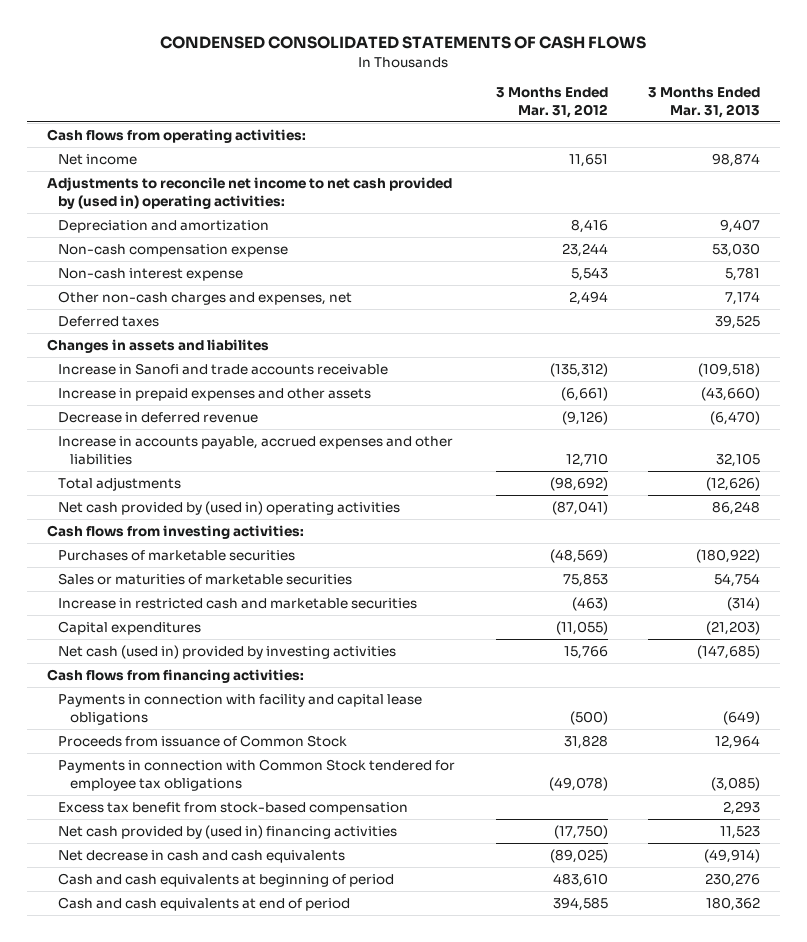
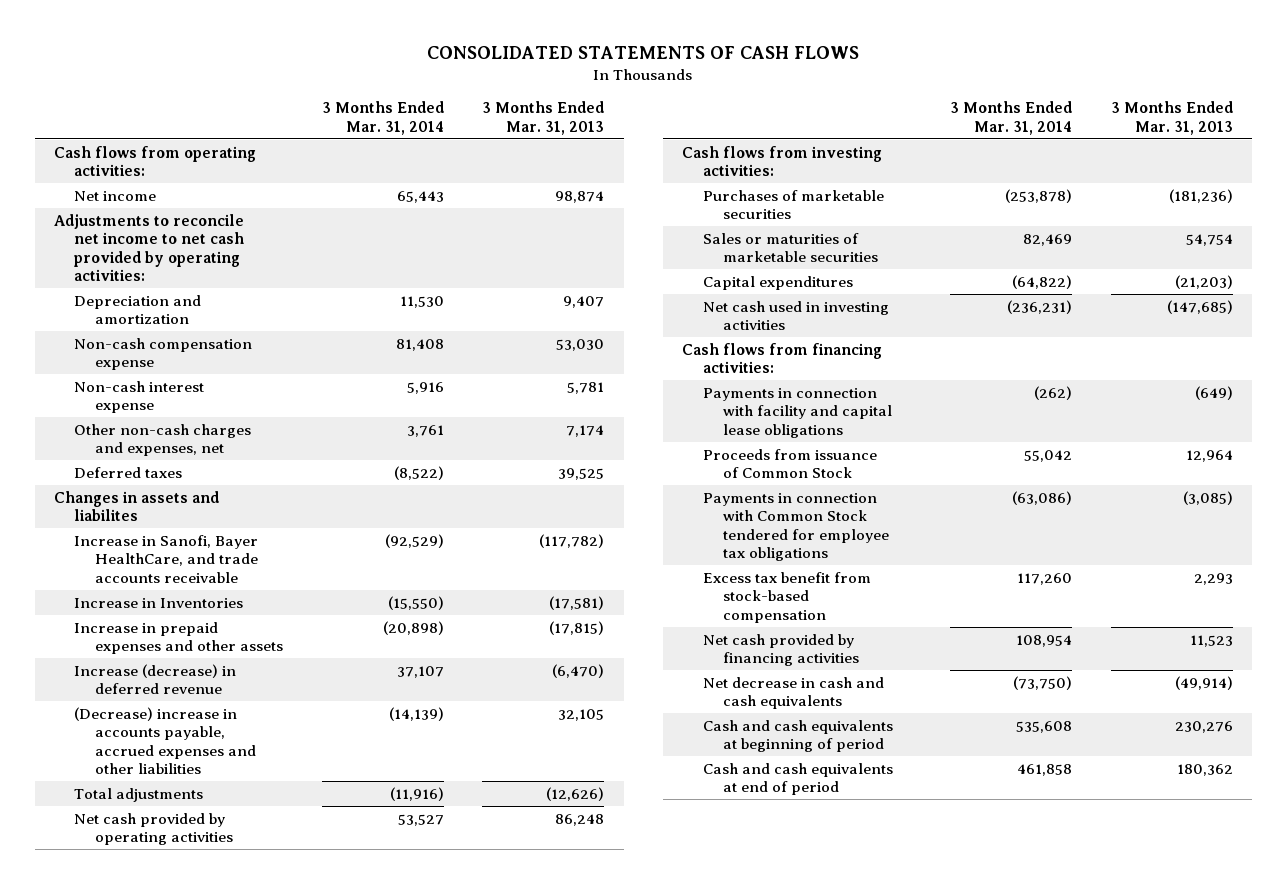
[160,36,647,50] CONDENSED CONSOLIDATED STATEMENTS OF CASH FLOWS -> [427,45,860,59] CONSOLIDATED STATEMENTS OF CASH FLOWS
[495,87,608,119] 3 Months Ended Mar. 31, 2012 -> none
none -> [321,101,444,135] 3 Months Ended Mar. 31, 2014
[47,176,453,209] Adjustments to reconcile net income to net cash provided by (used in) operating activities: -> [53,213,245,282] Adjustments to reconcile net income to net cash provided by operating activities:
[58,362,389,375] Increase in Sanofi and trade accounts receivable -> [74,534,259,583] Increase in Sanofi, Bayer HealthCare, and trade accounts receivable
[697,362,760,377] (109,518) -> [539,533,605,548] (117,782)
none -> [74,597,244,608] Increase in Inventories
[700,386,760,401] (43,660) -> [549,620,605,635] (17,815)
[58,411,259,423] Decrease in deferred revenue -> [74,663,237,695] Increase (decrease) in deferred revenue
[58,435,454,465] Increase in accounts payable, accrued expenses and other liabilities -> [74,706,256,775] (Decrease) increase in accounts payable, accrued expenses and other liabilities
[58,500,401,515] Net cash provided by (used in) operating activities -> [74,812,233,846] Net cash provided by operating activities
[695,548,760,563] (180,922) -> [1168,188,1233,203] (181,236)
[58,597,418,609] Increase in restricted cash and marketable securities -> none
[58,644,397,659] Net cash (used in) provided by investing activities -> [702,300,889,331] Net cash used in investing activities
[58,824,398,839] Net cash provided by (used in) financing activities -> [702,633,860,667] Net cash provided by financing activities

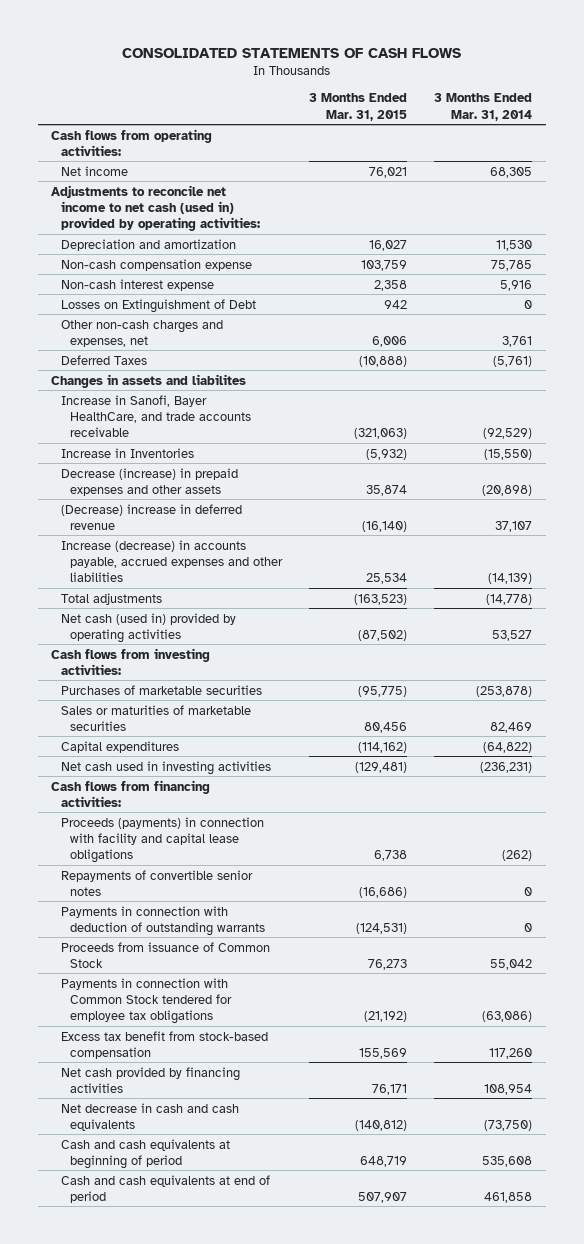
[482,101,605,135] 3 Months Ended Mar. 31, 2013 -> none
none -> [309,93,408,121] 3 Months Ended Mar. 31, 2015
[396,190,444,203] 65,443 -> [490,166,533,178] 68,305
[53,213,245,282] Adjustments to reconcile net income to net cash provided by operating activities: -> [51,184,260,231] Adjustments to reconcile net income to net cash (used in) provided by operating activities:
[395,338,444,351] 81,408 -> [491,259,533,271] 75,785
none -> [60,298,256,313] Losses on Extinguishment of Debt
[74,466,183,478] Deferred taxes -> [60,354,147,365] Deferred Taxes
[393,465,444,480] (8,522) -> [493,355,533,367] (5,761)
[74,621,283,655] Increase in prepaid expenses and other assets -> [60,467,238,496] Decrease (increase) in prepaid expenses and other assets
[74,663,237,695] Increase (decrease) in deferred revenue -> [60,503,242,530] (Decrease) increase in deferred revenue
[74,706,256,775] (Decrease) increase in accounts payable, accrued expenses and other liabilities -> [60,539,284,582] Increase (decrease) in accounts payable, accrued expenses and other liabilities
[389,786,444,801] (11,916) -> [486,593,533,605] (14,778)
[74,812,233,846] Net cash provided by operating activities -> [60,612,236,643] Net cash (used in) provided by operating activities
[702,387,893,438] Payments in connection with facility and capital lease obligations -> [60,816,264,863] Proceeds (payments) in connection with facility and capital lease obligations
none -> [60,869,253,896] Repayments of convertible senior notes
none -> [60,905,266,936] Payments in connection with deduction of outstanding warrants

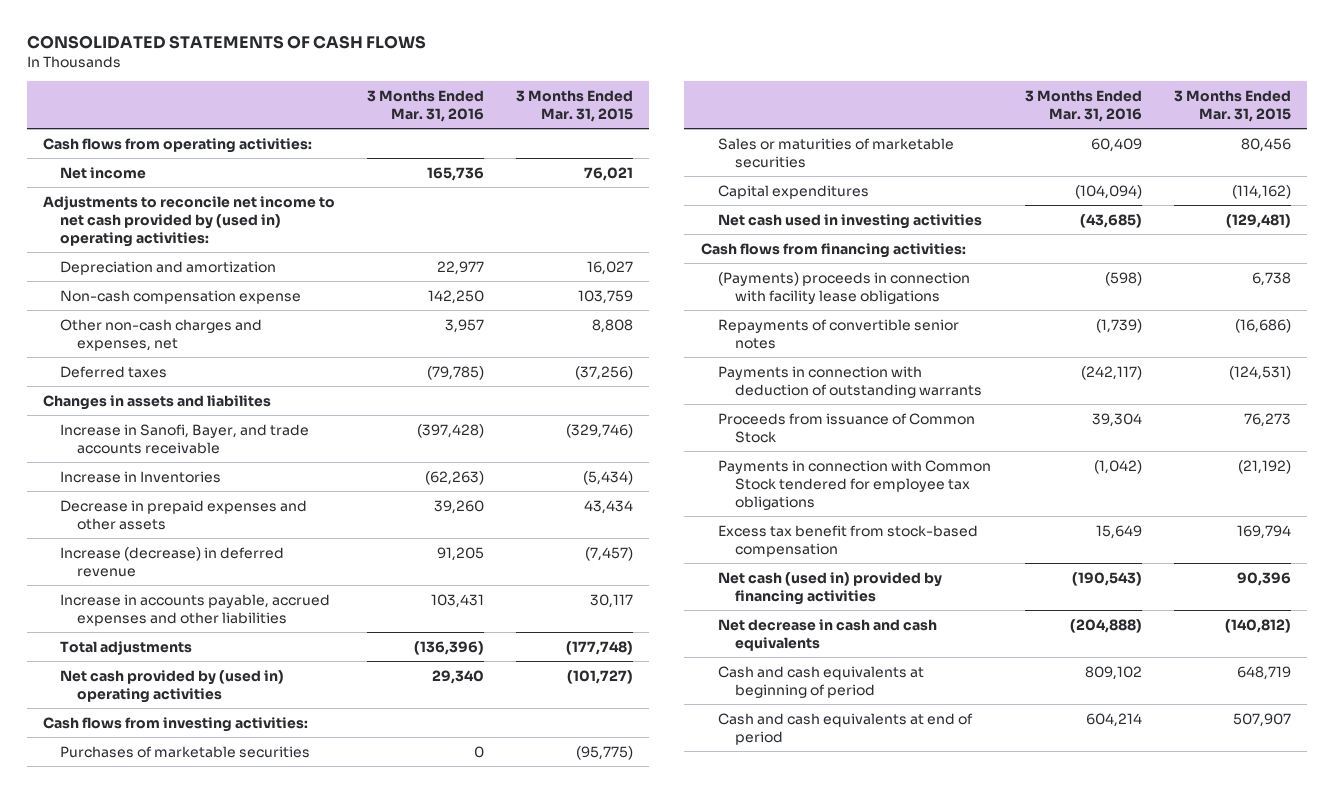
[434,93,533,121] 3 Months Ended Mar. 31, 2014 -> none
none -> [366,89,484,123] 3 Months Ended Mar. 31, 2016
[51,184,260,231] Adjustments to reconcile net income to net cash (used in) provided by operating activities: -> [42,195,335,247] Adjustments to reconcile net income to net cash provided by (used in) operating activities:
[60,278,214,291] Non-cash interest expense -> none
[60,298,256,313] Losses on Extinguishment of Debt -> none
[372,335,408,347] 6,006 -> [592,318,634,333] 8,808
[60,354,147,365] Deferred Taxes -> [59,365,167,378] Deferred taxes
[359,355,408,367] (10,888) -> [575,365,634,380] (37,256)
[60,394,252,437] Increase in Sanofi, Bayer HealthCare, and trade accounts receivable -> [59,423,309,454] Increase in Sanofi, Bayer, and trade accounts receivable
[354,427,408,439] (321,063) -> [566,423,634,438] (329,746)
[366,448,408,460] (5,932) -> [583,470,634,485] (5,434)
[60,467,238,496] Decrease (increase) in prepaid expenses and other assets -> [59,499,307,530] Decrease in prepaid expenses and other assets
[366,484,408,496] 35,874 -> [584,499,634,514] 43,434
[60,503,242,530] (Decrease) increase in deferred revenue -> [59,546,284,577] Increase (decrease) in deferred revenue
[362,520,408,532] (16,140) -> [585,546,634,561] (7,457)
[60,539,284,582] Increase (decrease) in accounts payable, accrued expenses and other liabilities -> [59,593,330,626] Increase in accounts payable, accrued expenses and other liabilities
[366,572,408,584] 25,534 -> [590,593,634,608] 30,117
[354,593,408,605] (163,523) -> [566,640,634,655] (177,748)
[60,612,236,643] Net cash (used in) provided by operating activities -> [59,669,284,703] Net cash provided by (used in) operating activities
[358,629,408,641] (87,502) -> [567,669,634,684] (101,727)
[60,816,264,863] Proceeds (payments) in connection with facility and capital lease obligations -> [717,271,970,304] (Payments) proceeds in connection with facility lease obligations
[359,1047,408,1059] 155,569 -> [1237,524,1292,539] 169,794
[60,1066,240,1093] Net cash provided by financing activities -> [717,571,942,605] Net cash (used in) provided by financing activities
[372,1083,408,1095] 76,171 -> [1237,571,1292,586] 90,396

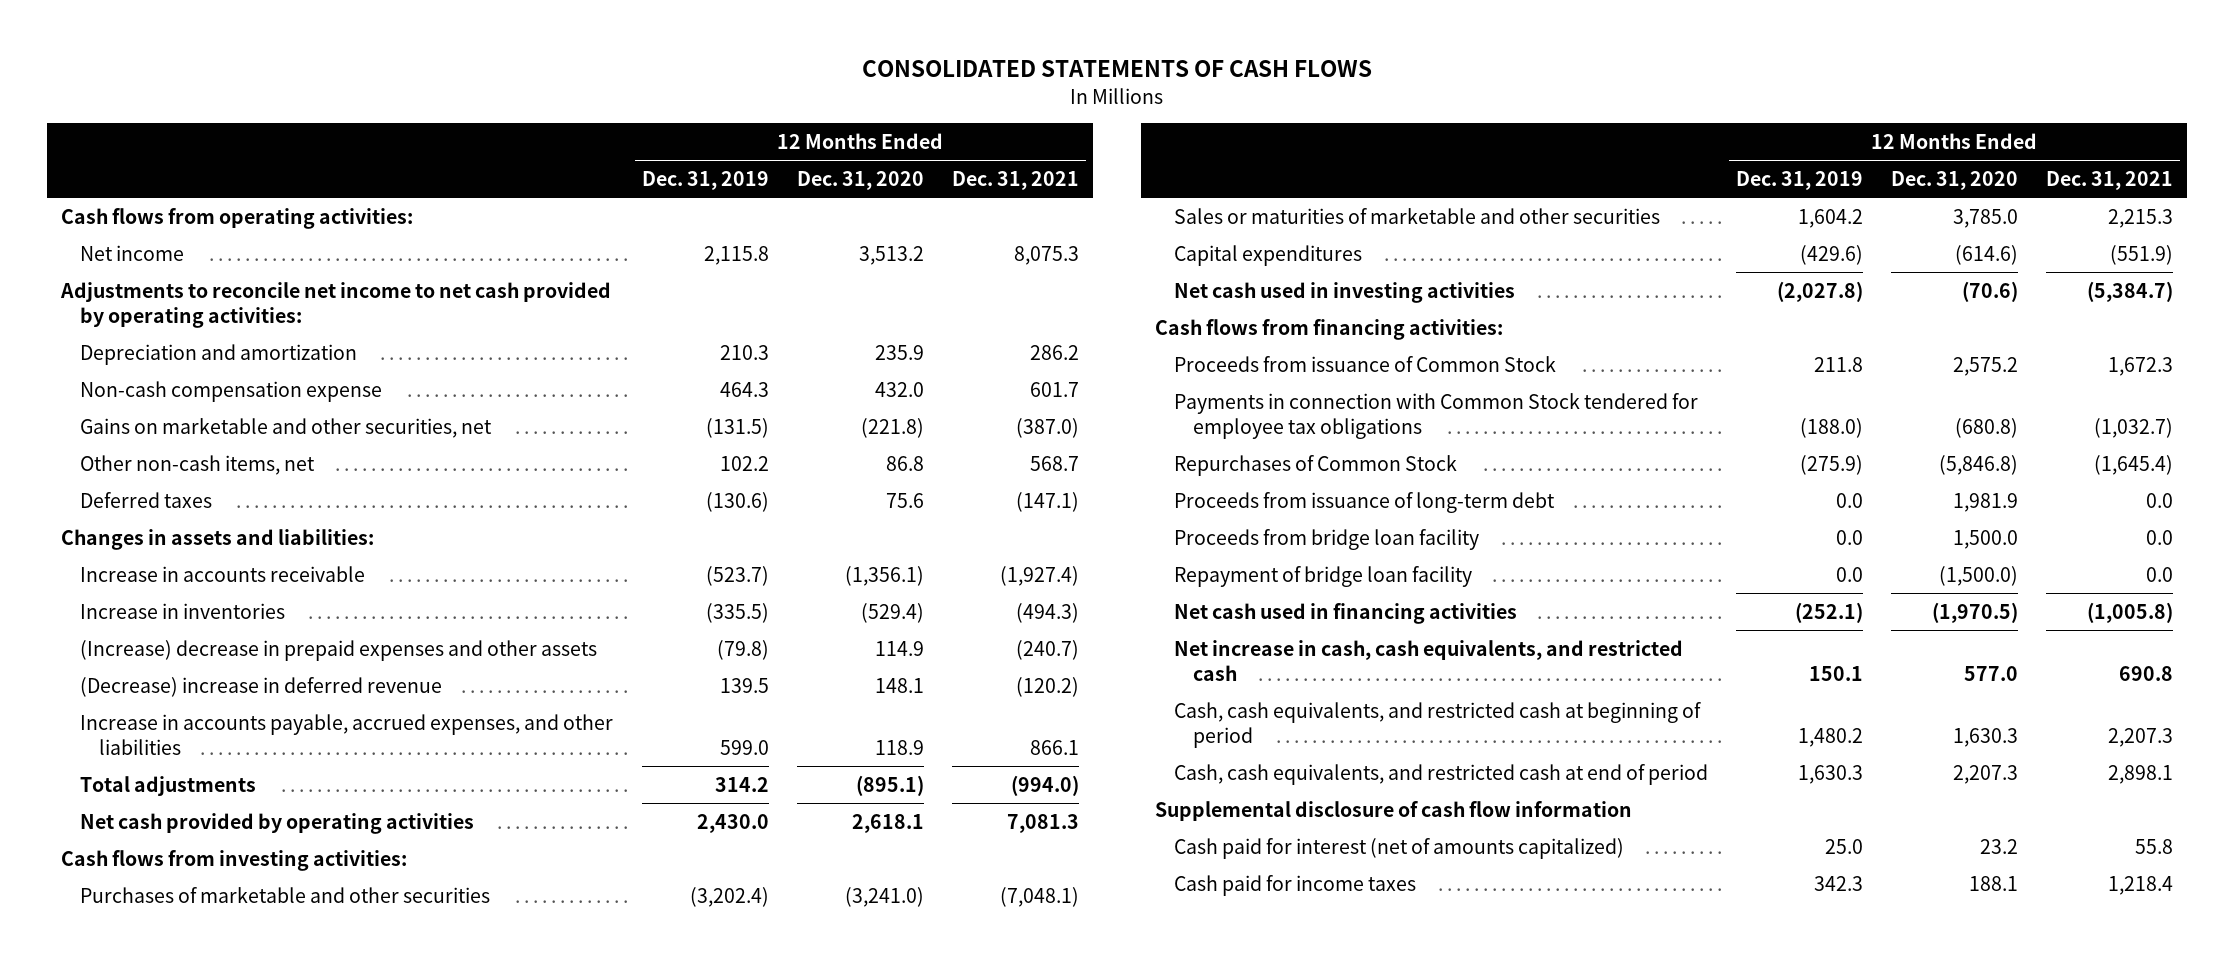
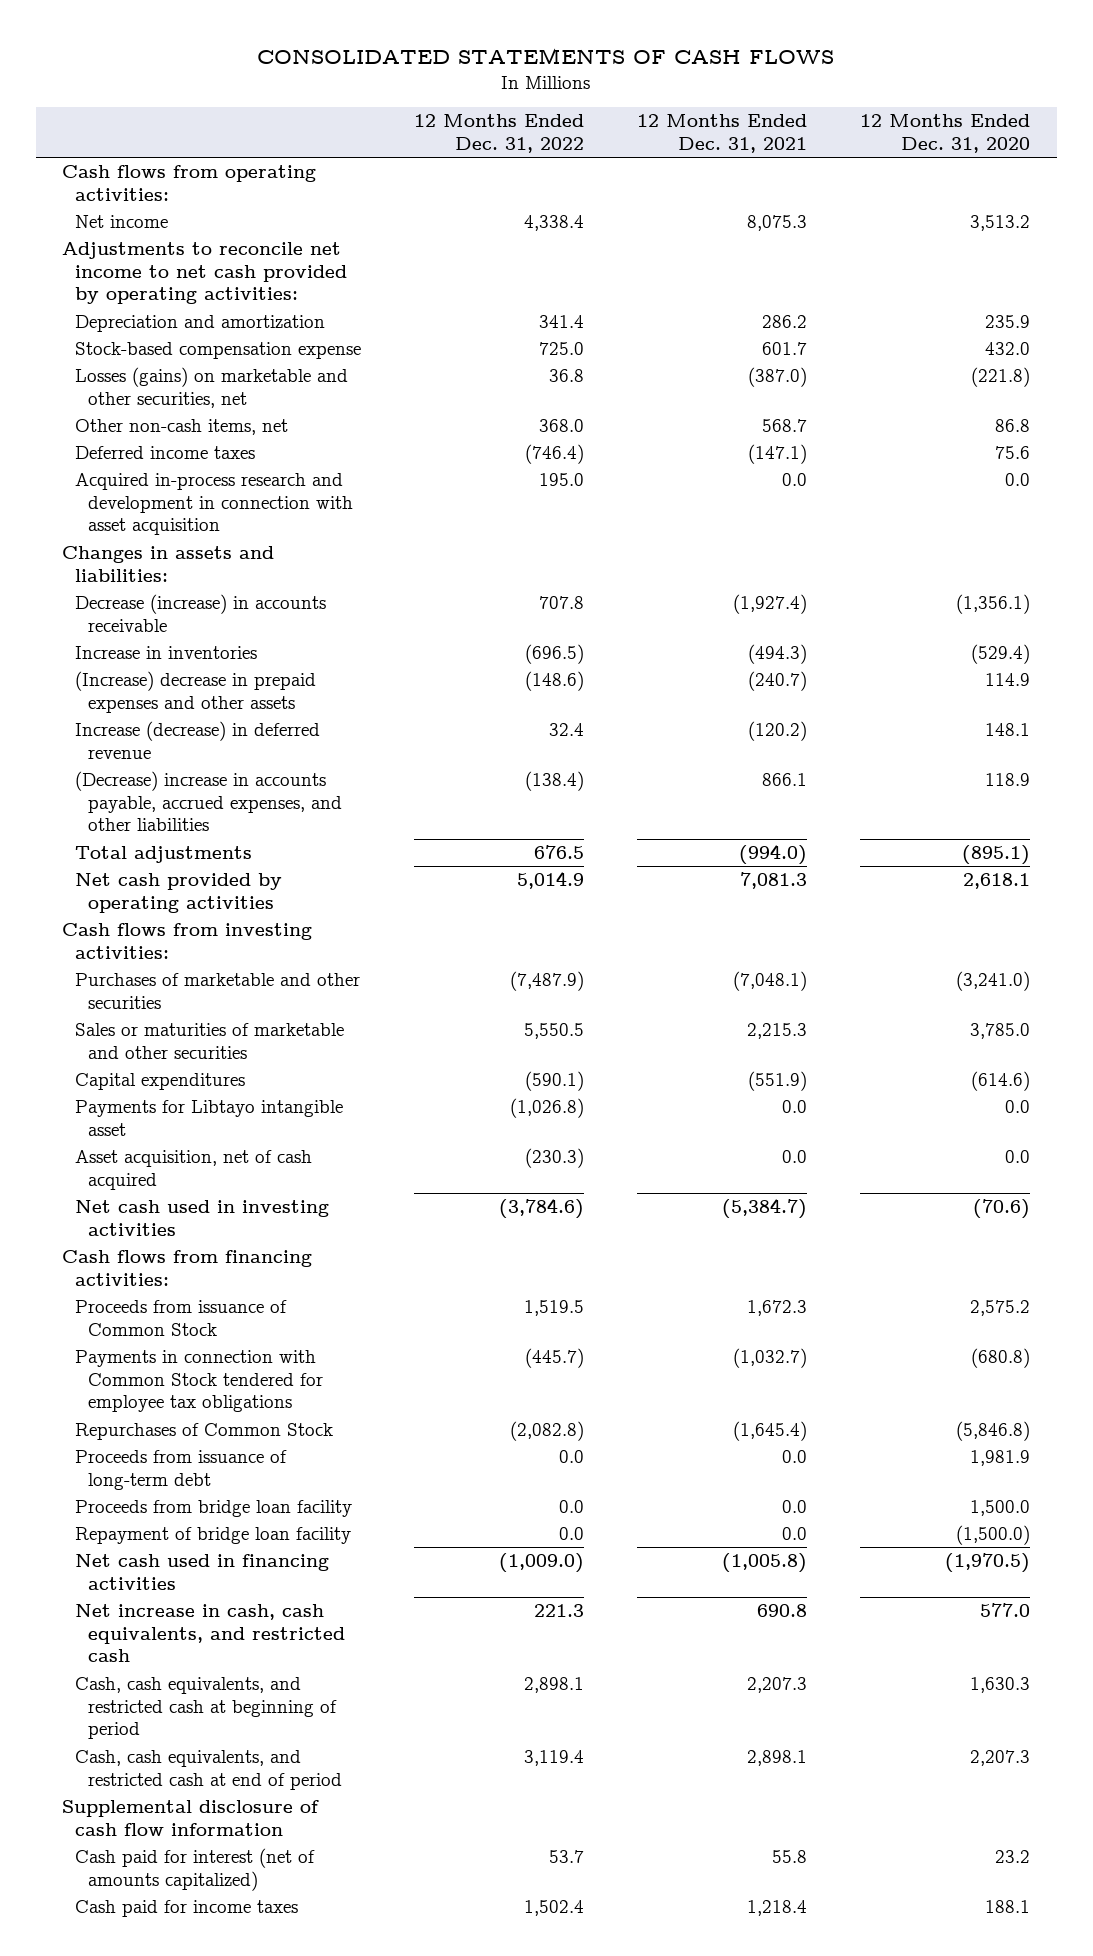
[642,170,770,190] Dec. 31, 2019 -> none
none -> [414,114,585,154] 12 Months Ended Dec. 31, 2022
[80,380,383,402] Non-cash compensation expense -> [75,341,362,359] Stock-based compensation expense
[80,417,493,438] Gains on marketable and other securities, net -> [75,366,349,408] Losses (gains) on marketable and other securities, net
[80,491,213,508] Deferred taxes -> [75,445,256,459] Deferred income taxes
none -> [75,472,354,536] Acquired in-process research and development in connection with asset acquisition
[80,565,366,582] Increase in accounts receivable -> [75,593,327,632] Decrease (increase) in accounts receivable
[80,676,443,697] (Decrease) increase in deferred revenue -> [75,720,321,759] Increase (decrease) in deferred revenue
[80,713,614,755] Increase in accounts payable, accrued expenses, and other liabilities -> [75,770,343,832] (Decrease) increase in accounts payable, accrued expenses, and other liabilities
none -> [75,1099,344,1136] Payments for Libtayo intangible asset
none -> [75,1149,313,1190] Asset acquisition, net of cash acquired

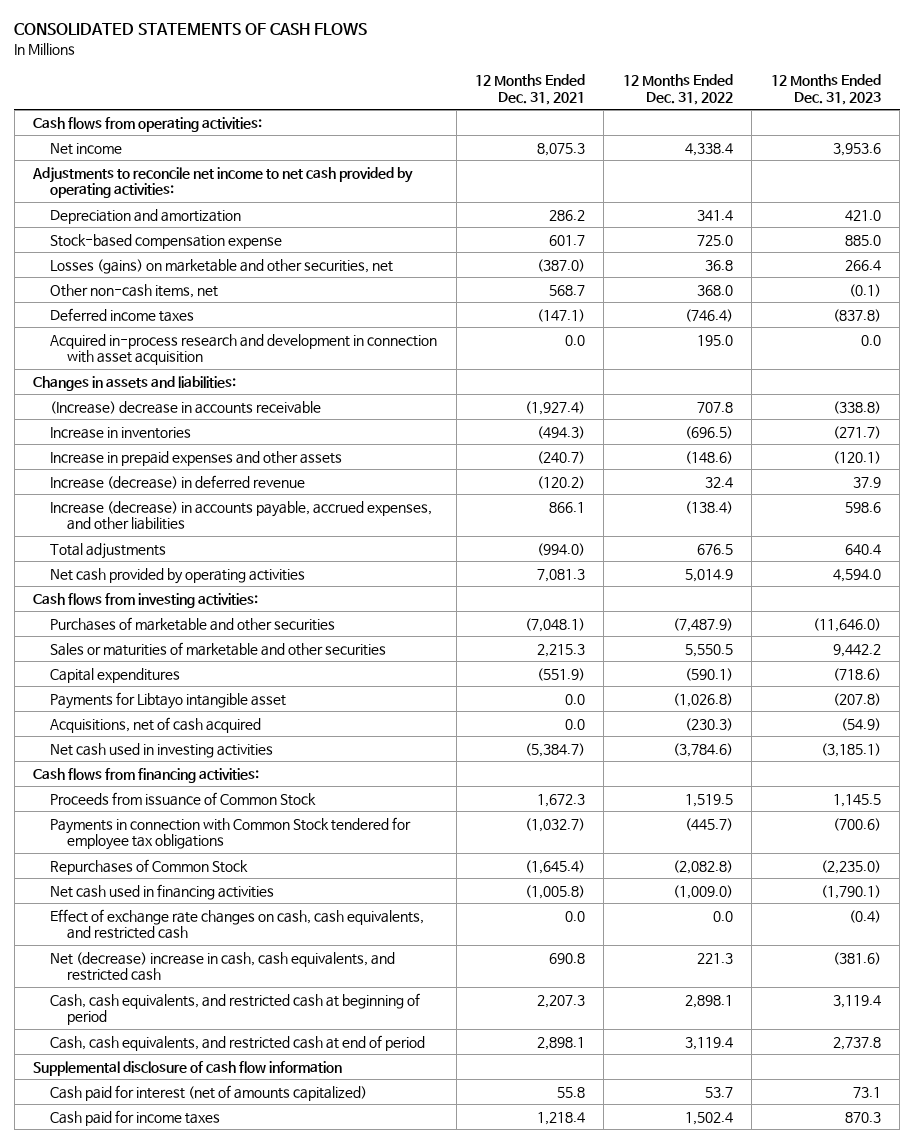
[860,114,1031,154] 12 Months Ended Dec. 31, 2020 -> none
none -> [770,74,881,105] 12 Months Ended Dec. 31, 2023
[75,593,327,632] Decrease (increase) in accounts receivable -> [50,400,322,414] (Increase) decrease in accounts receivable
[75,670,317,713] (Increase) decrease in prepaid expenses and other assets -> [50,450,343,466] Increase in prepaid expenses and other assets
[75,770,343,832] (Decrease) increase in accounts payable, accrued expenses, and other liabilities -> [50,500,433,531] Increase (decrease) in accounts payable, accrued expenses, and other liabilities
[75,1149,313,1190] Asset acquisition, net of cash acquired -> [50,716,262,733] Acquisitions, net of cash acquired
[75,1449,288,1490] Proceeds from issuance of long-term debt -> none
[75,1499,353,1517] Proceeds from bridge loan facility -> none
[75,1526,352,1544] Repayment of bridge loan facility -> none
none -> [50,908,425,940] Effect of exchange rate changes on cash, cash equivalents, and restricted cash
[75,1603,346,1663] Net increase in cash, cash equivalents, and restricted cash -> [50,951,396,982] Net (decrease) increase in cash, cash equivalents, and restricted cash

